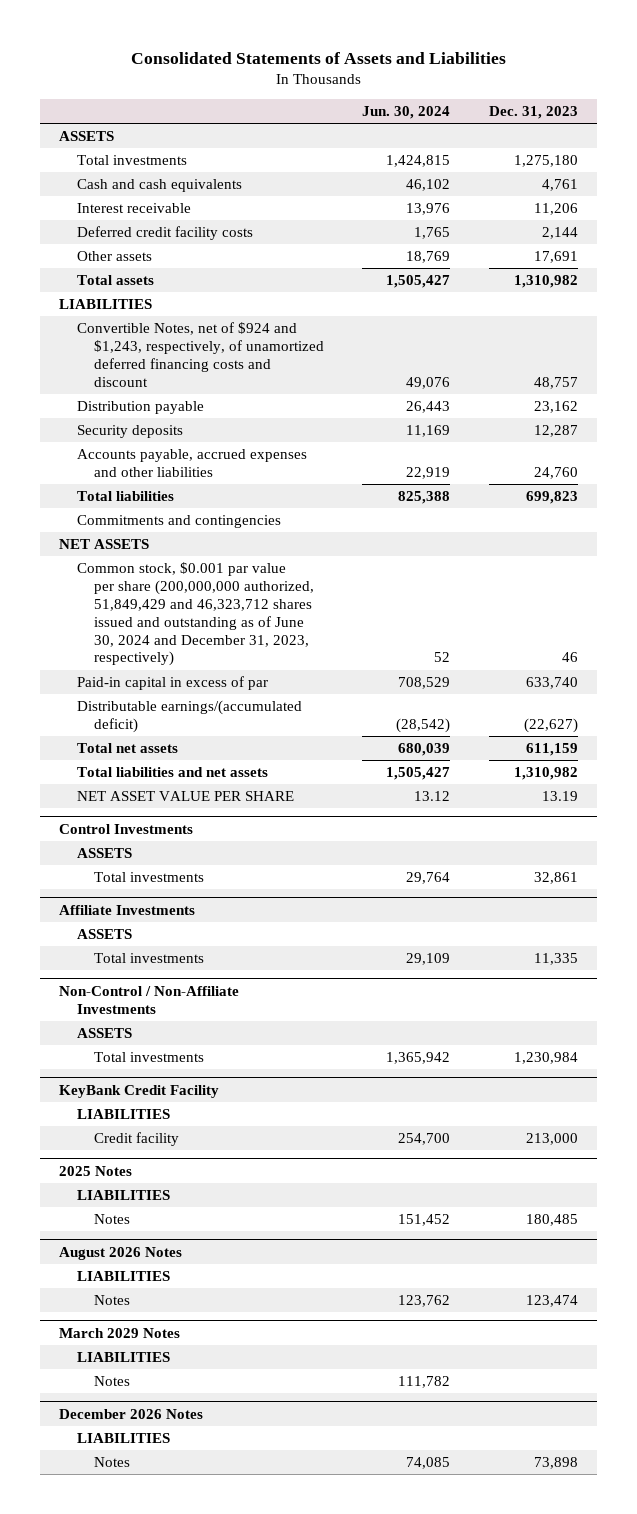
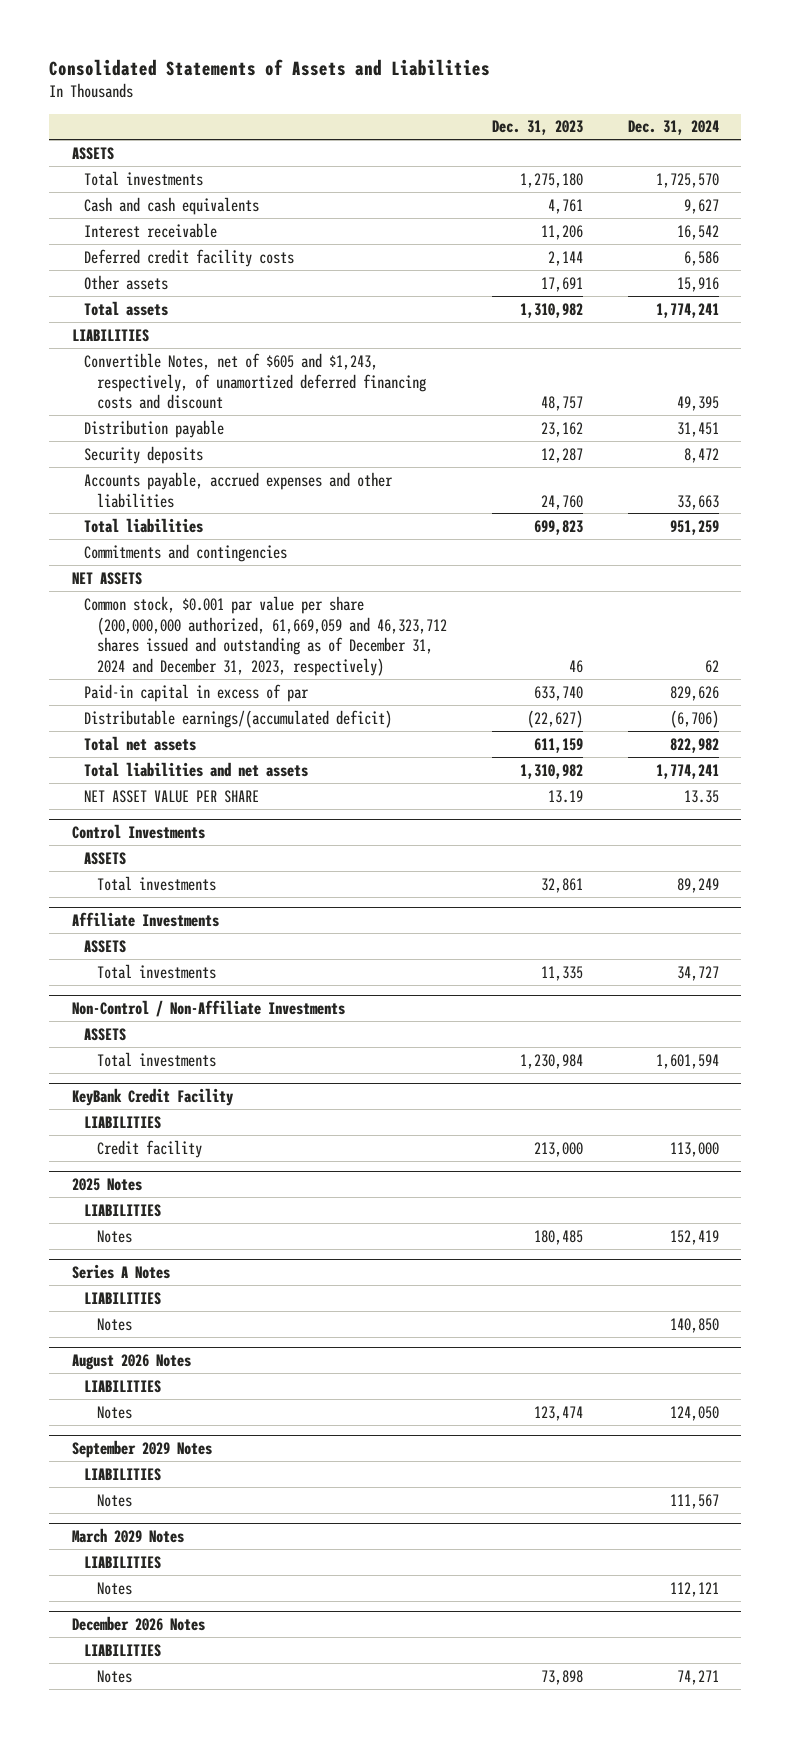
[362,106,451,120] Jun. 30, 2024 -> none
none -> [627,120,719,136] Dec. 31, 2024
[76,322,324,387] Convertible Notes, net of $924 and $1,243, respectively, of unamortized deferred financing costs and discount -> [84,352,426,410] Convertible Notes, net of $605 and $1,243, respectively, of unamortized deferred financing costs and discount
[76,562,314,667] Common stock, $0.001 par value per share (200,000,000 authorized, 51,849,429 and 46,323,712 shares issued and outstanding as of June 30, 2024 and December 31, 2023, respectively) -> [84,595,447,677] Common stock, $0.001 par value per share (200,000,000 authorized, 61,669,059 and 46,323,712 shares issued and outstanding as of December 31, 2024 and December 31, 2023, respectively)
none -> [71,1264,170,1280] Series A Notes
none -> [84,1291,162,1305] LIABILITIES
none -> [96,1317,132,1331] Notes
none -> [71,1440,212,1459] September 2029 Notes
none -> [84,1467,162,1481] LIABILITIES
none -> [96,1493,132,1507] Notes

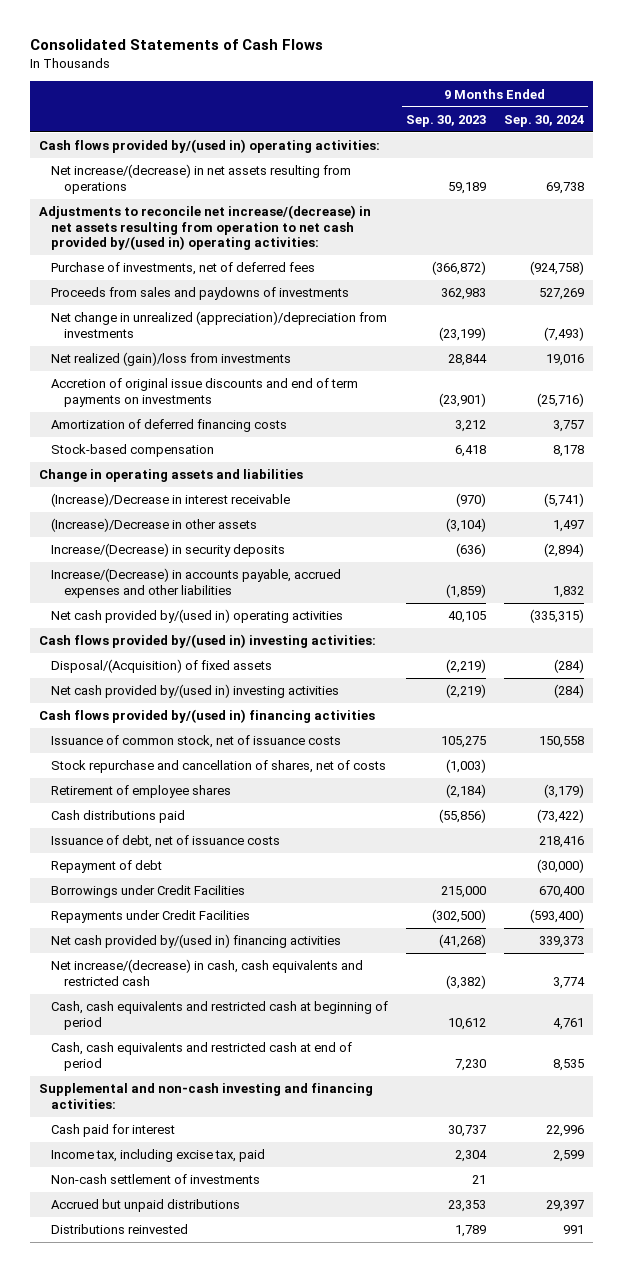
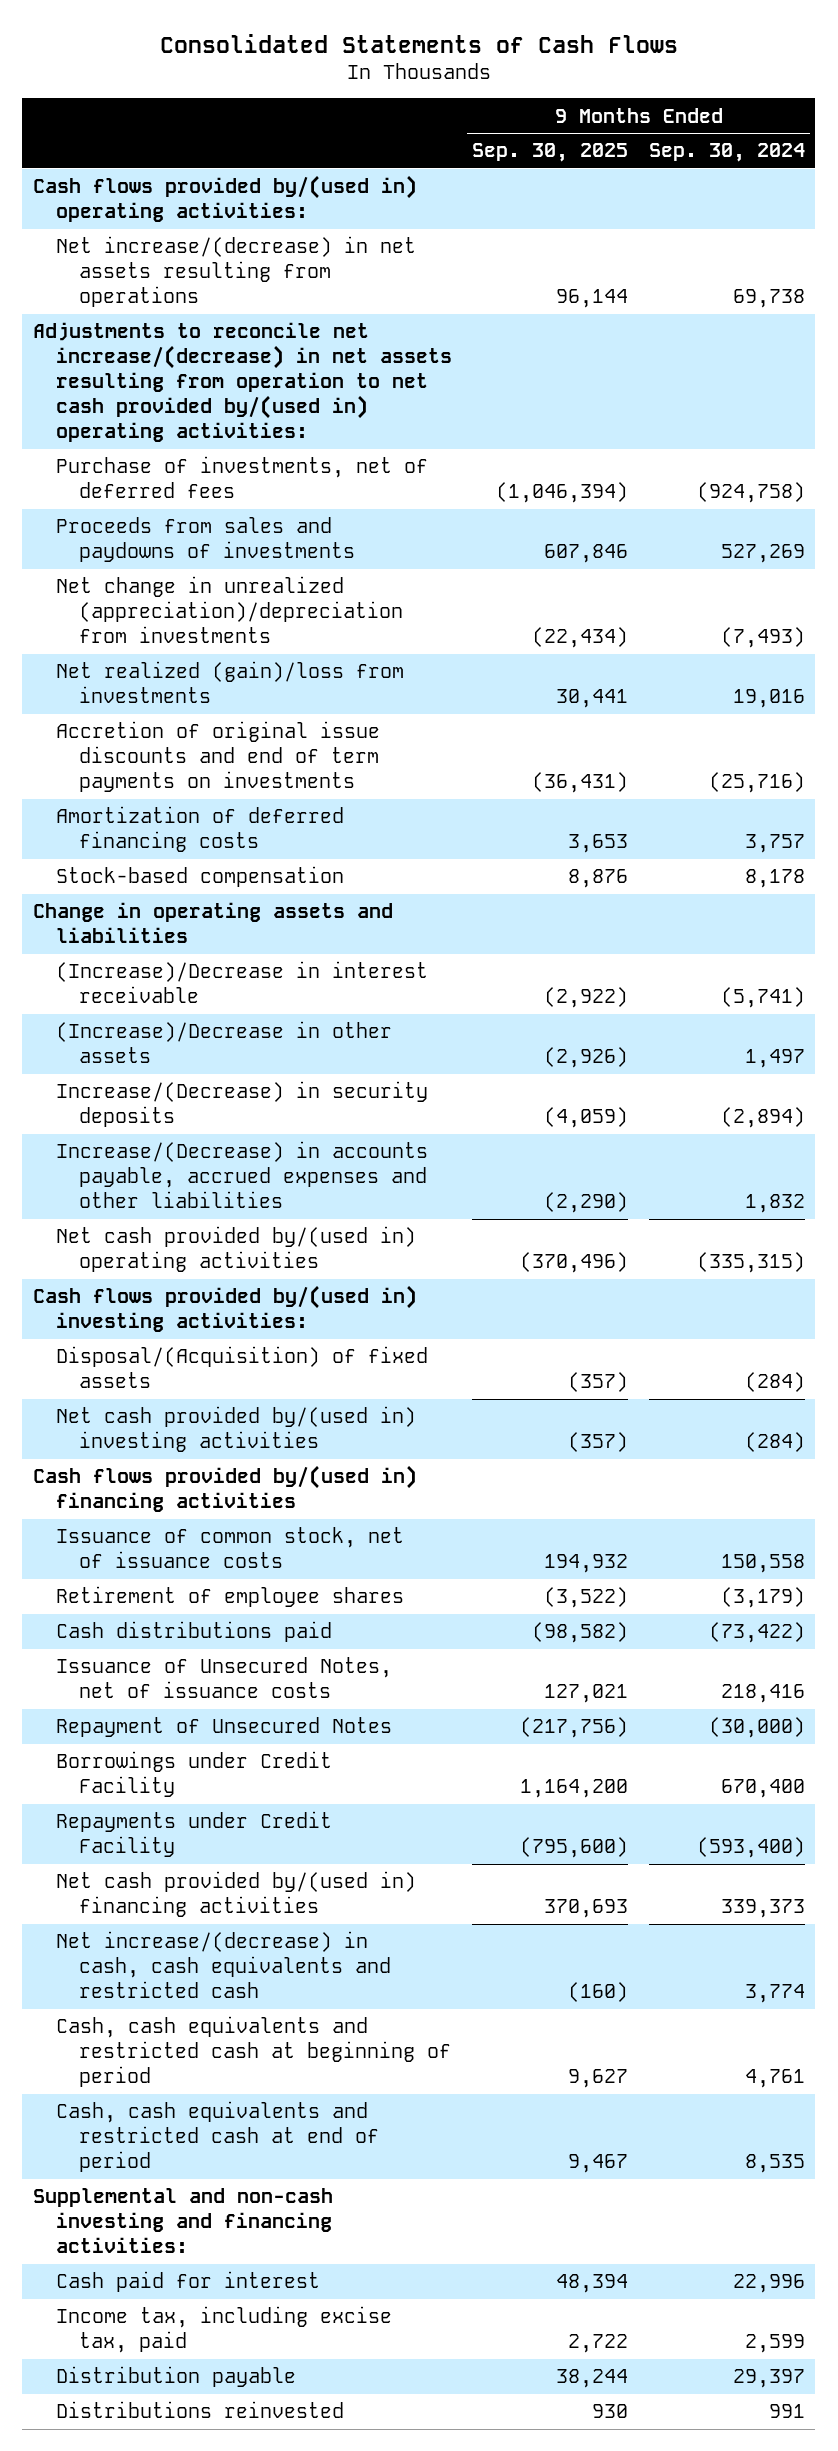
[406,114,487,127] Sep. 30, 2023 -> none
none -> [472,143,629,163] Sep. 30, 2025
[51,760,387,774] Stock repurchase and cancellation of shares, net of costs -> none
[51,835,281,849] Issuance of debt, net of issuance costs -> [55,1657,392,1699] Issuance of Unsecured Notes, net of issuance costs
[51,860,163,874] Repayment of debt -> [55,1717,392,1738] Repayment of Unsecured Notes
[51,885,246,899] Borrowings under Credit Facilities -> [55,1751,332,1798] Borrowings under Credit Facility
[51,910,251,924] Repayments under Credit Facilities -> [55,1811,332,1858] Repayments under Credit Facility
[51,1174,261,1185] Non-cash settlement of investments -> none
[51,1199,241,1213] Accrued but unpaid distributions -> [55,2366,296,2388] Distribution payable

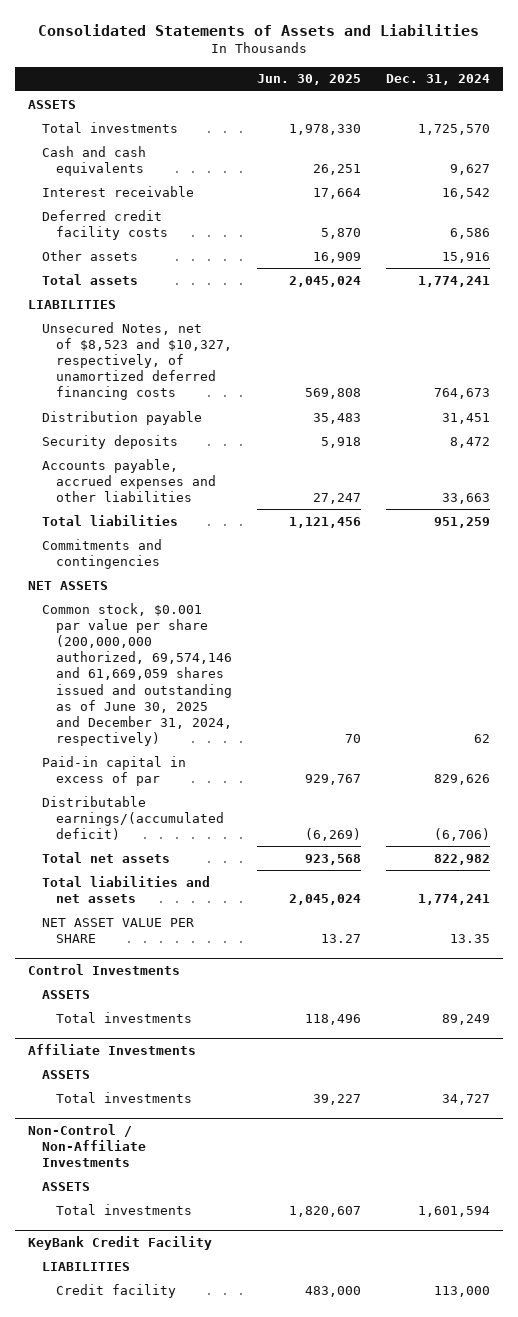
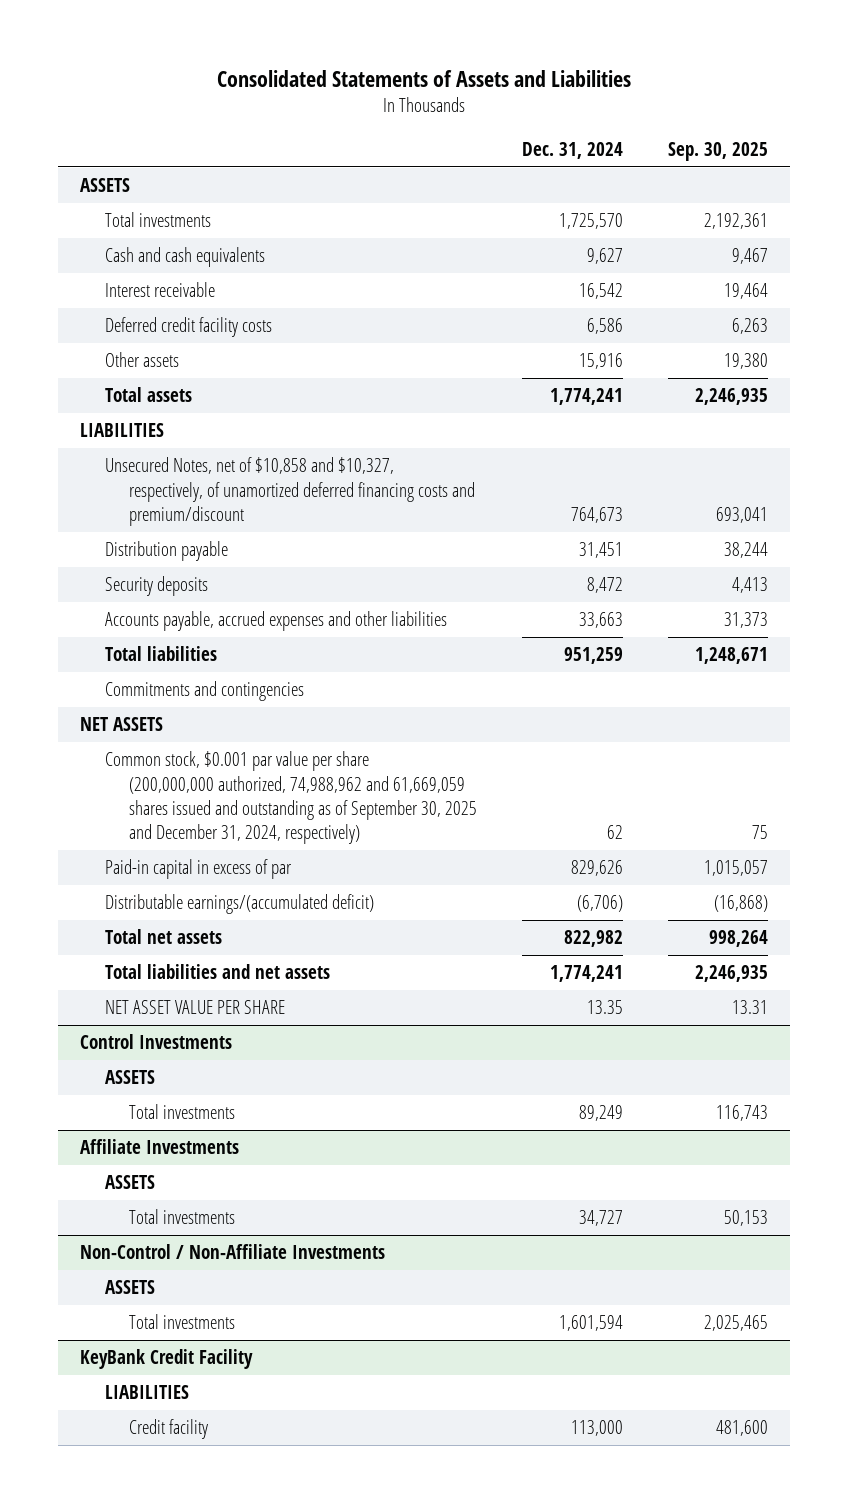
[257,74,362,86] Jun. 30, 2025 -> none
none -> [667,141,768,161] Sep. 30, 2025
[41,321,233,401] Unsecured Notes, net of $8,523 and $10,327, respectively, of unamortized deferred financing costs -> [104,457,476,526] Unsecured Notes, net of $10,858 and $10,327, respectively, of unamortized deferred financing costs and premium/discount
[41,602,233,746] Common stock, $0.001 par value per share (200,000,000 authorized, 69,574,146 and 61,669,059 shares issued and outstanding as of June 30, 2025 and December 31, 2024, respectively) -> [104,751,478,844] Common stock, $0.001 par value per share (200,000,000 authorized, 74,988,962 and 61,669,059 shares issued and outstanding as of September 30, 2025 and December 31, 2024, respectively)

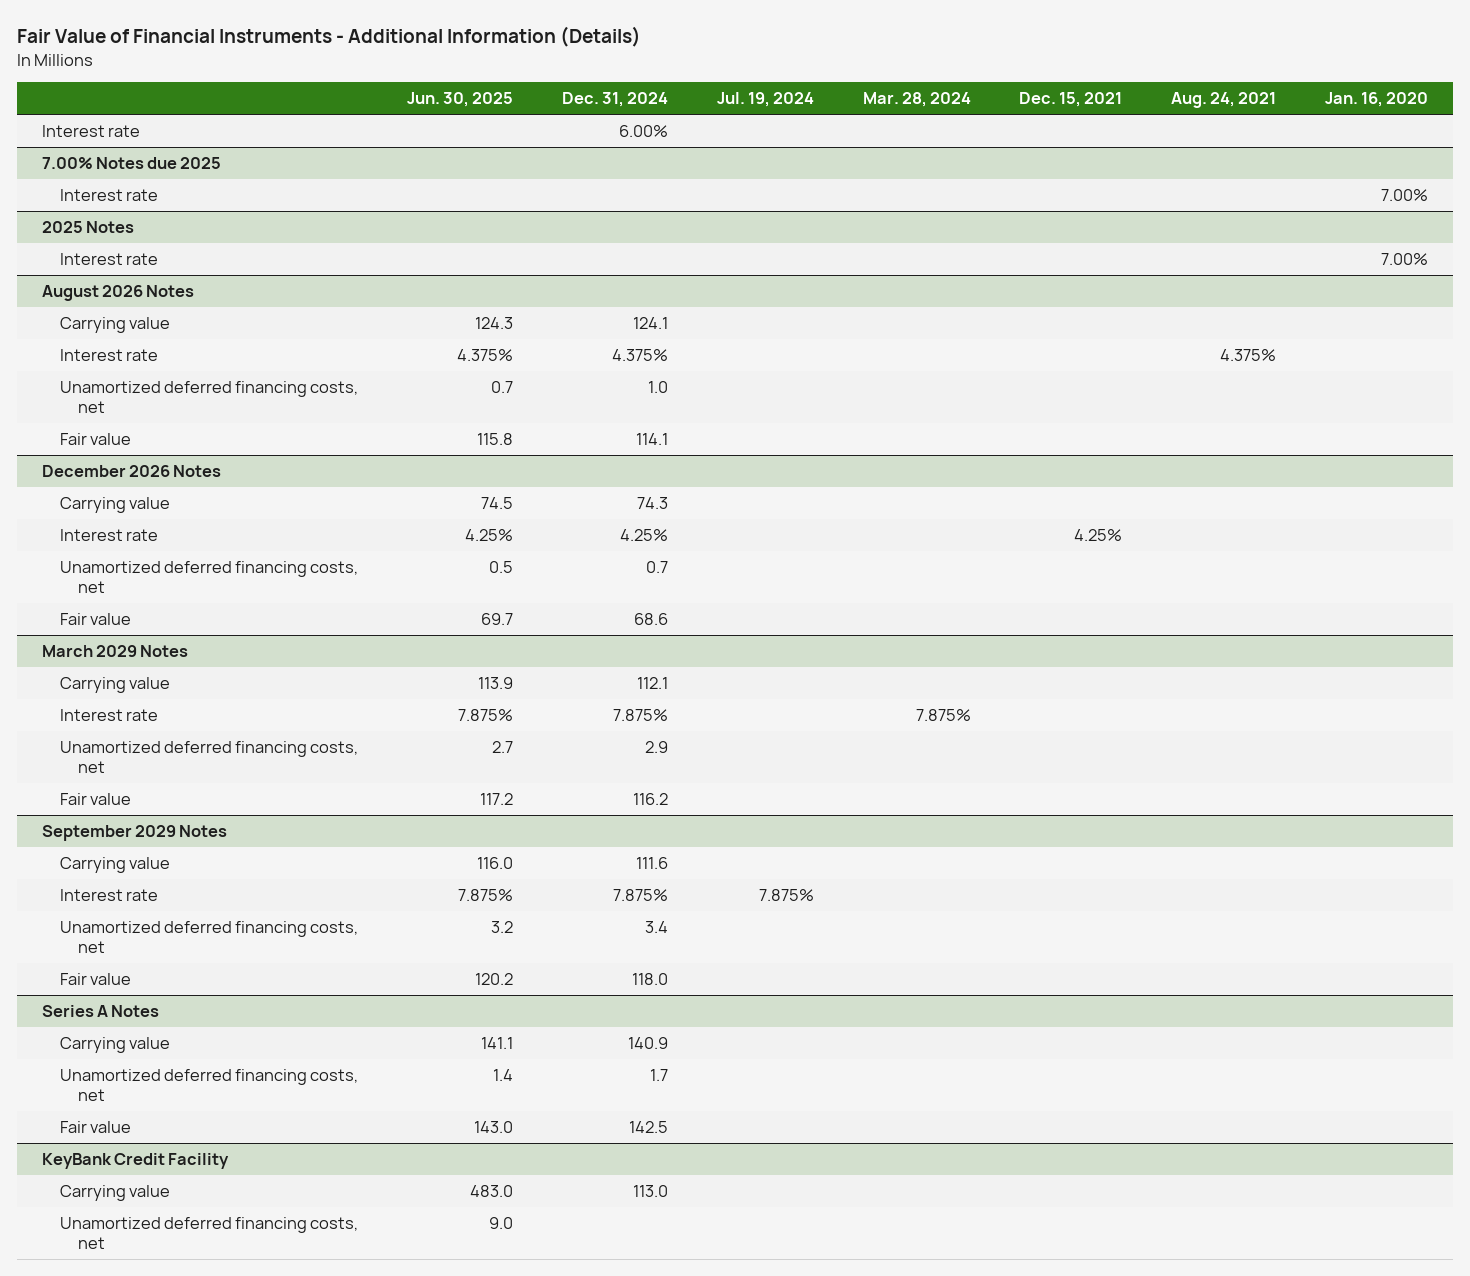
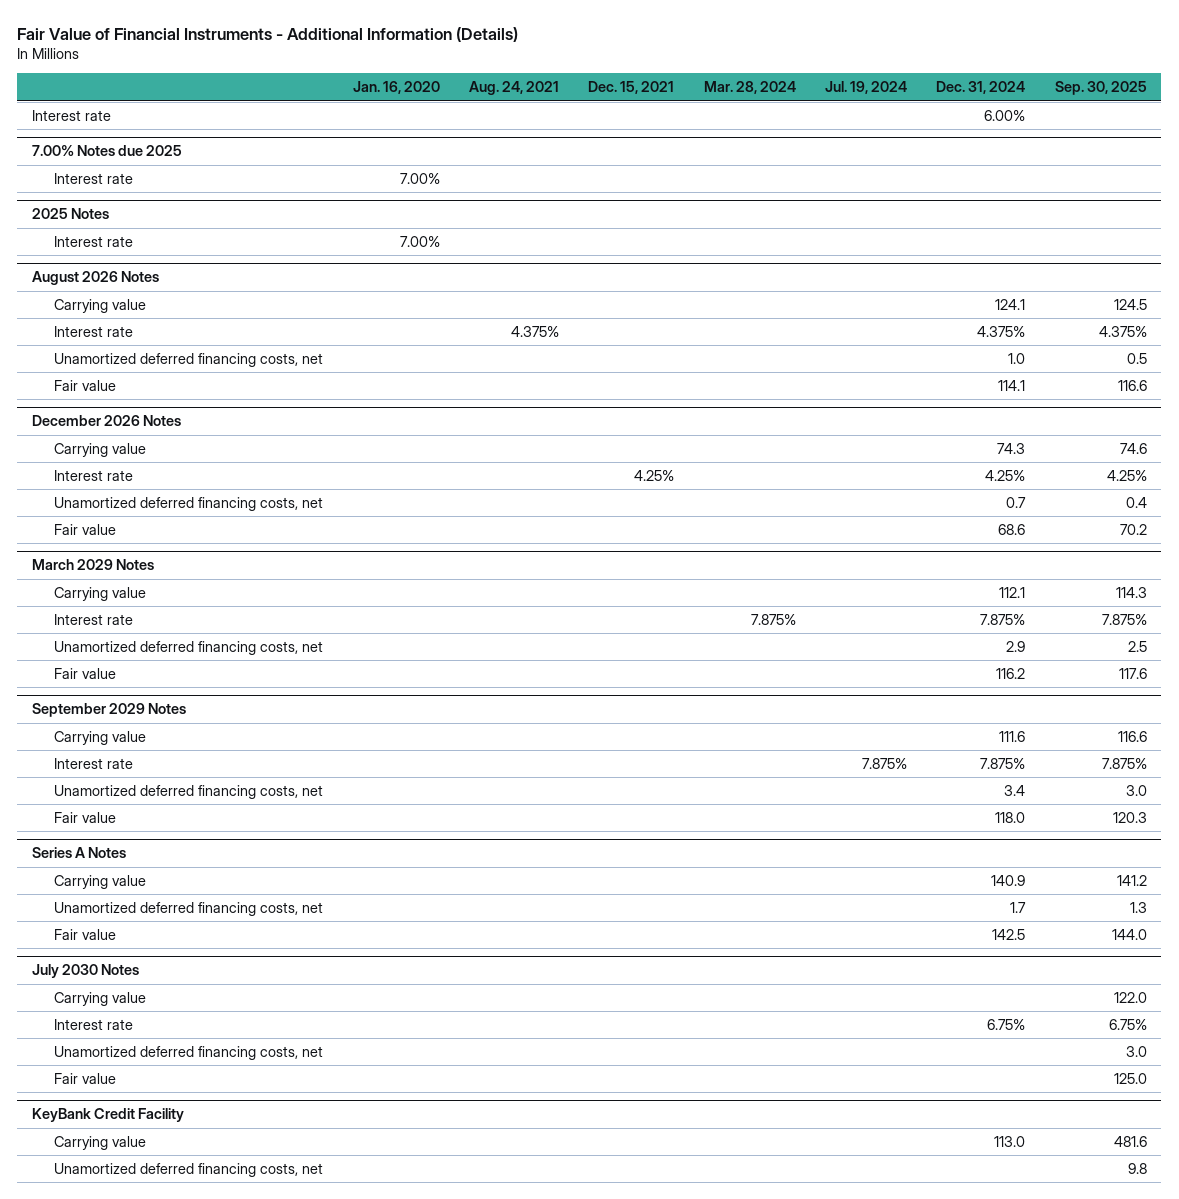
[406,92,513,108] Jun. 30, 2025 -> none
none -> [1054,81,1147,96] Sep. 30, 2025
none -> [31,964,139,979] July 2030 Notes
none -> [54,991,147,1006] Carrying value
none -> [54,1018,134,1030] Interest rate
none -> [54,1045,324,1060] Unamortized deferred financing costs, net
none -> [54,1072,117,1084] Fair value

